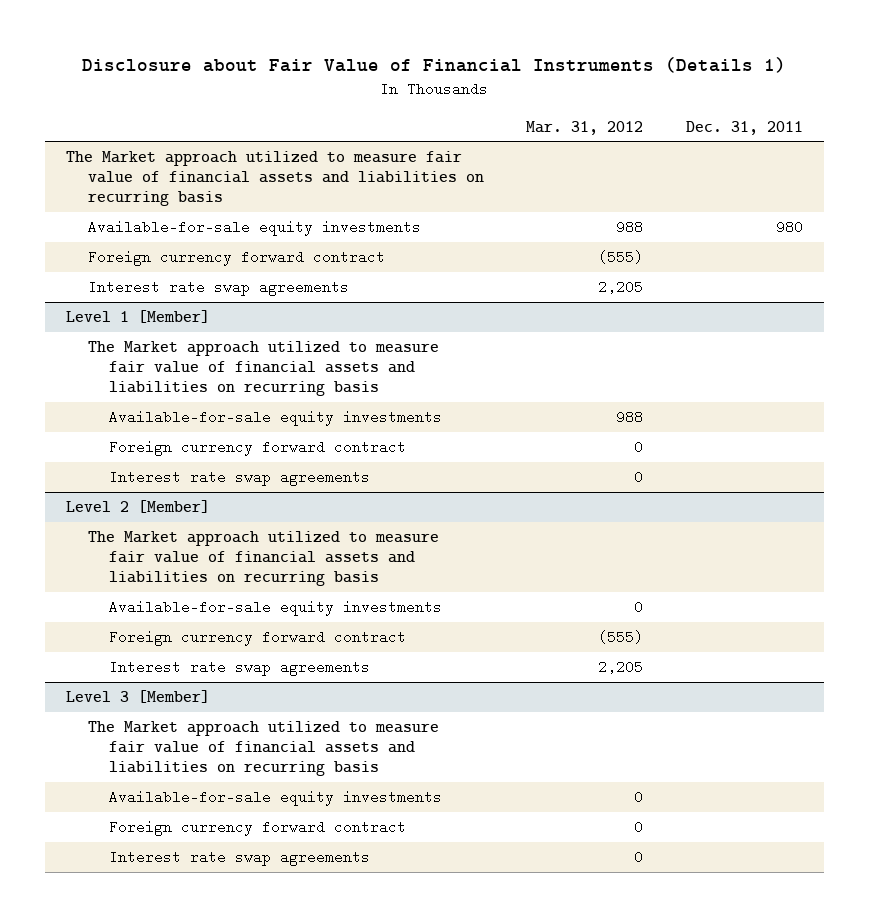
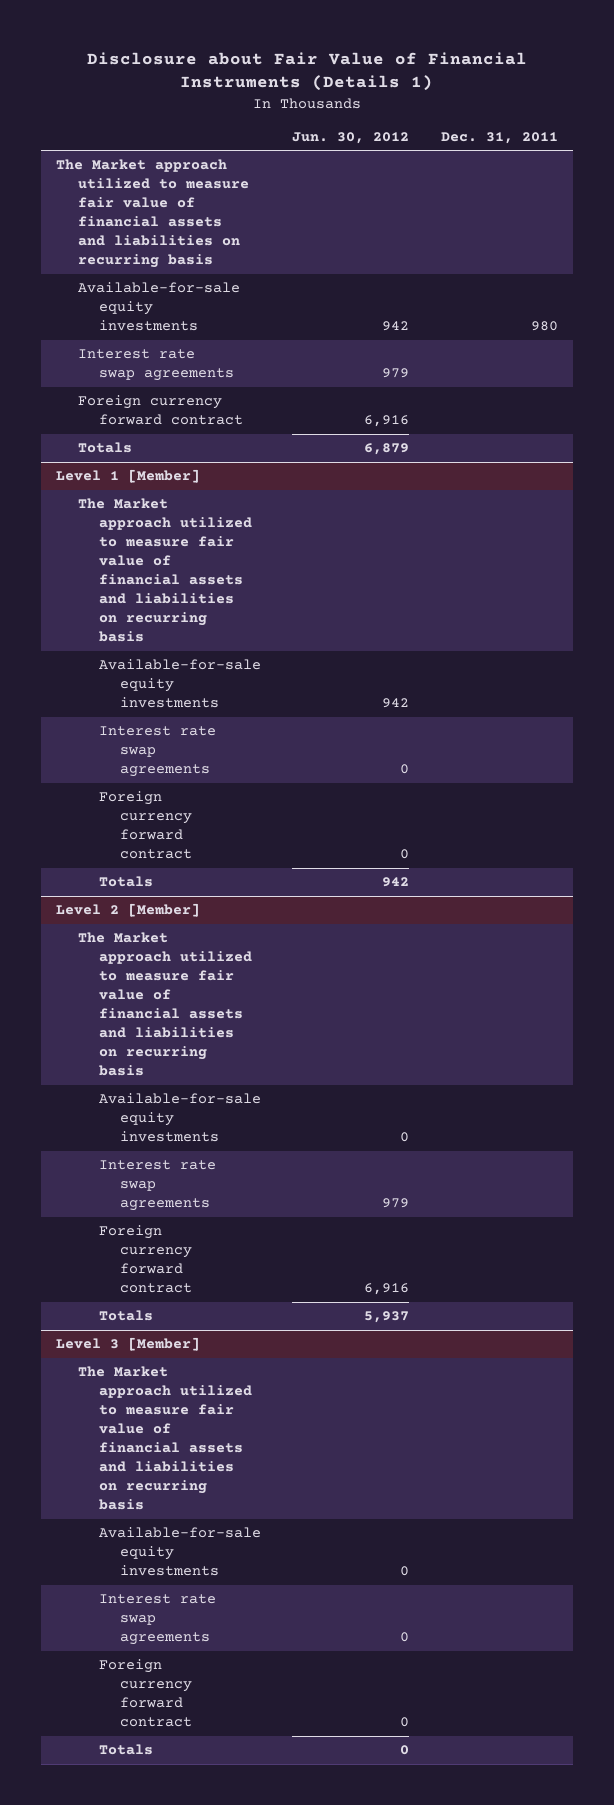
[526,120,644,135] Mar. 31, 2012 -> none
none -> [292,131,410,144] Jun. 30, 2012
[87,250,385,267] Foreign currency forward contract -> [77,395,243,426] Foreign currency forward contract
none -> [77,442,132,454] Totals
[109,440,407,457] Foreign currency forward contract -> [98,791,193,860] Foreign currency forward contract
none -> [98,876,153,888] Totals
[109,630,407,647] Foreign currency forward contract -> [98,1225,193,1294] Foreign currency forward contract
none -> [98,1310,153,1322] Totals
[109,820,407,837] Foreign currency forward contract -> [98,1659,193,1728] Foreign currency forward contract
none -> [98,1744,153,1756] Totals

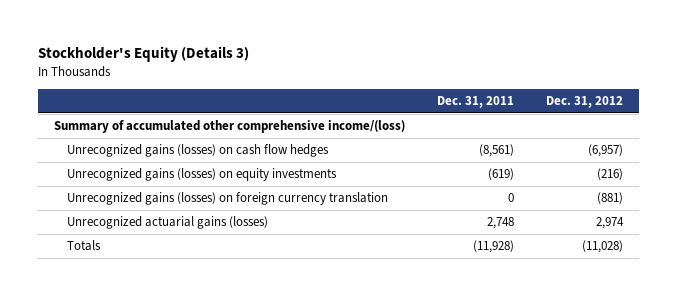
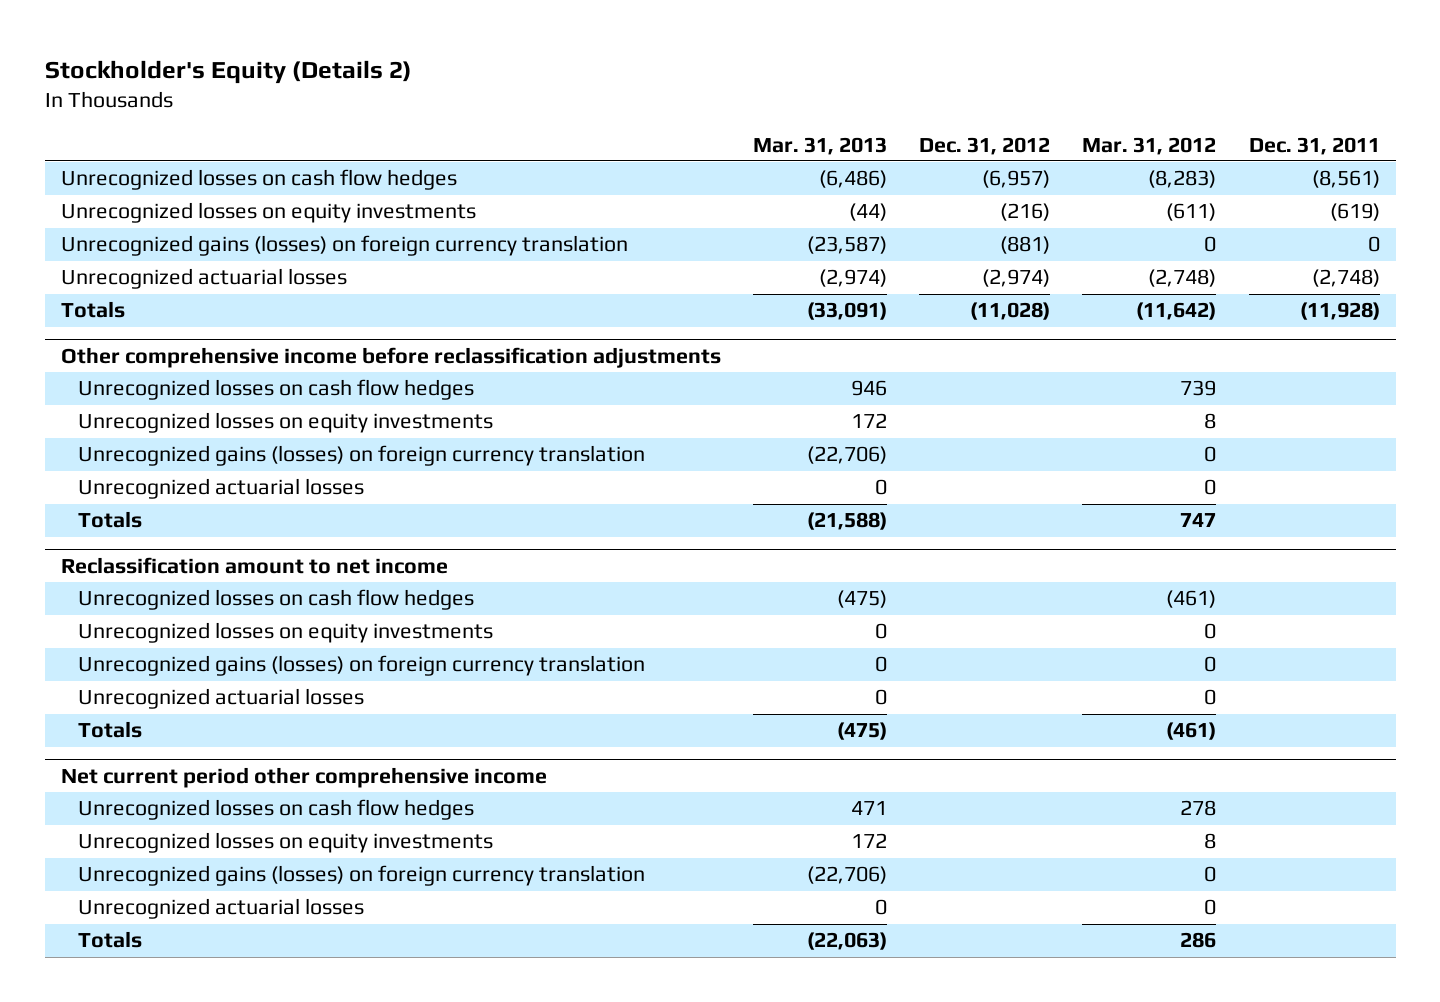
[38,46,250,63] Stockholder's Equity (Details 3) -> [44,59,412,84] Stockholder's Equity (Details 2)
none -> [752,136,887,155] Mar. 31, 2013
none -> [1082,136,1217,155] Mar. 31, 2012
[54,120,406,134] Summary of accumulated other comprehensive income/(loss) -> none
[67,144,330,158] Unrecognized gains (losses) on cash flow hedges -> [60,169,457,191] Unrecognized losses on cash flow hedges
[67,168,338,182] Unrecognized gains (losses) on equity investments -> [60,202,476,224] Unrecognized losses on equity investments
[67,216,269,230] Unrecognized actuarial gains (losses) -> [60,268,347,290] Unrecognized actuarial losses
[487,217,515,230] 2,748 -> [1311,269,1380,288] (2,748)
[596,217,625,230] 2,974 -> [982,269,1051,288] (2,974)
none -> [60,347,721,369] Other comprehensive income before reclassification adjustments
none -> [78,379,475,401] Unrecognized losses on cash flow hedges
none -> [78,412,494,434] Unrecognized losses on equity investments
none -> [78,445,646,467] Unrecognized gains (losses) on foreign currency translation
none -> [78,478,365,500] Unrecognized actuarial losses
none -> [78,511,143,529] Totals
none -> [60,557,448,575] Reclassification amount to net income
none -> [78,589,475,611] Unrecognized losses on cash flow hedges
none -> [78,622,494,644] Unrecognized losses on equity investments
none -> [78,655,646,677] Unrecognized gains (losses) on foreign currency translation
none -> [78,688,365,710] Unrecognized actuarial losses
none -> [78,721,143,739] Totals
none -> [60,767,547,789] Net current period other comprehensive income
none -> [78,799,475,821] Unrecognized losses on cash flow hedges
none -> [78,832,494,854] Unrecognized losses on equity investments
none -> [78,865,646,887] Unrecognized gains (losses) on foreign currency translation
none -> [78,898,365,920] Unrecognized actuarial losses
none -> [78,931,143,949] Totals

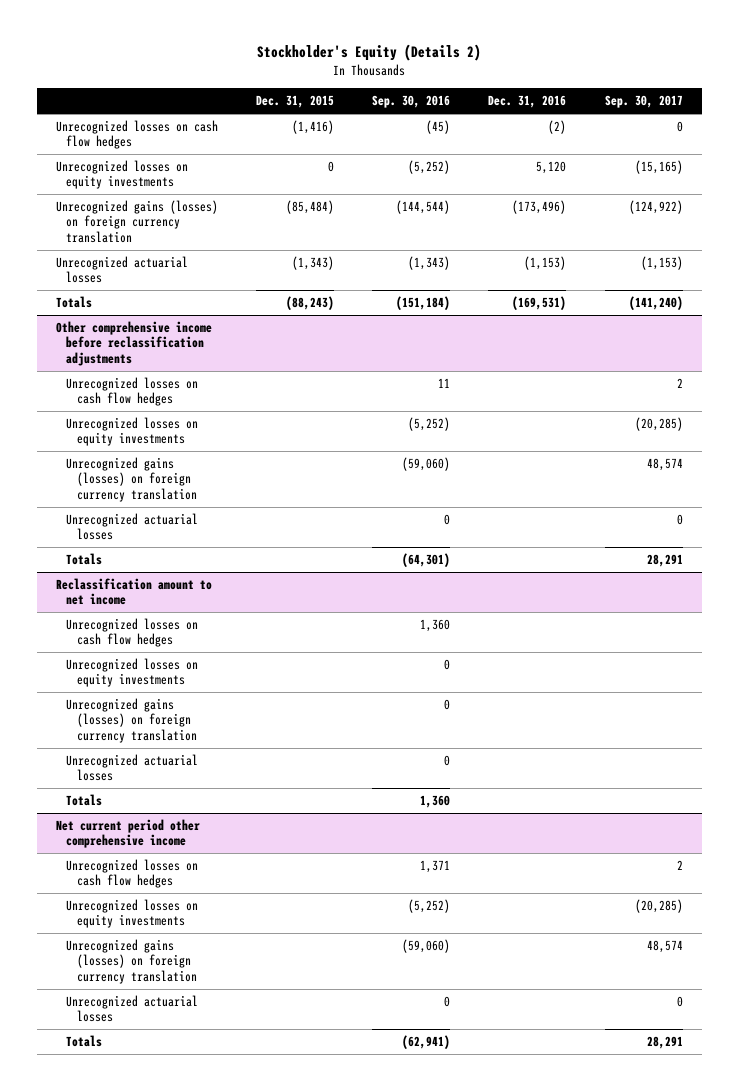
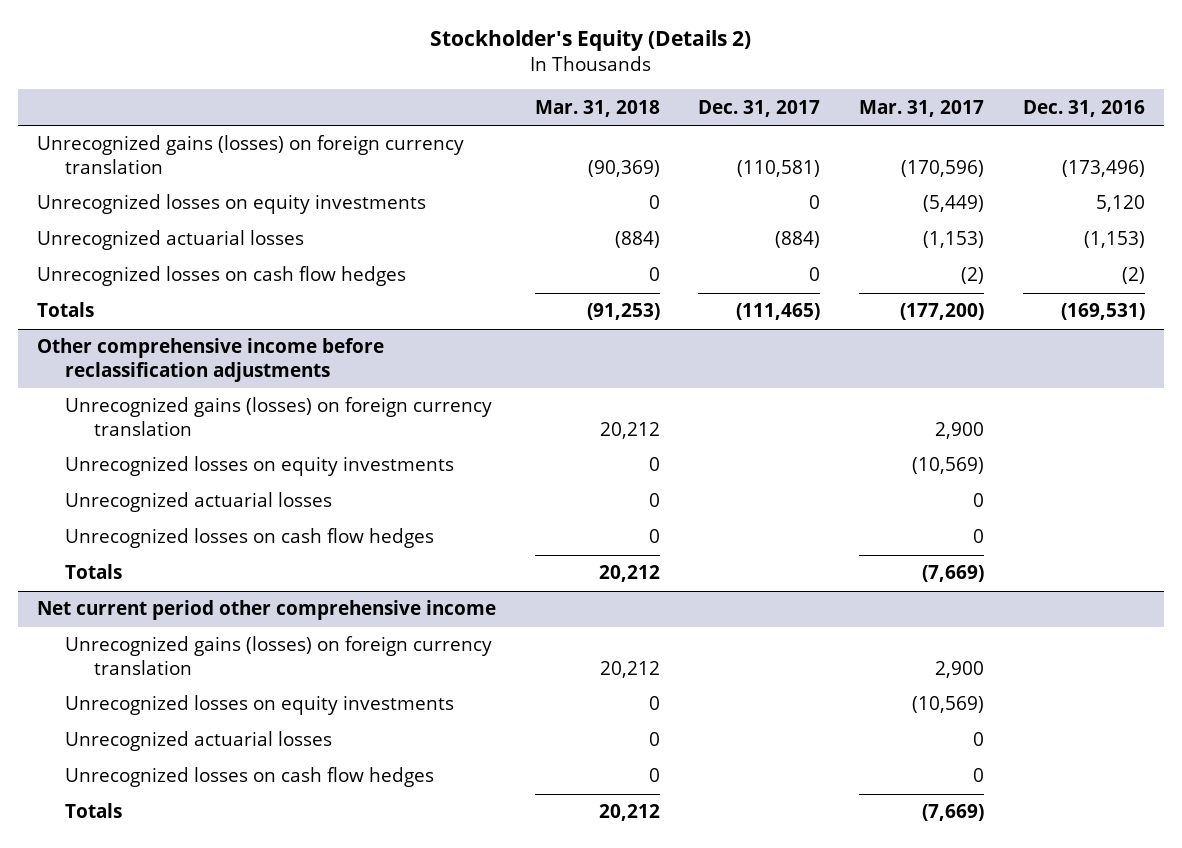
[256,95,335,109] Dec. 31, 2015 -> none
[372,95,451,109] Sep. 30, 2016 -> none
[604,95,683,109] Sep. 30, 2017 -> none
none -> [534,99,660,117] Mar. 31, 2018
none -> [698,99,821,117] Dec. 31, 2017
none -> [859,99,985,117] Mar. 31, 2017
[55,160,188,190] Unrecognized losses on equity investments -> [37,194,427,215] Unrecognized losses on equity investments
[55,120,218,150] Unrecognized losses on cash flow hedges -> [37,266,407,287] Unrecognized losses on cash flow hedges
[66,417,199,447] Unrecognized losses on equity investments -> [65,456,455,477] Unrecognized losses on equity investments
[66,377,199,407] Unrecognized losses on cash flow hedges -> [65,528,435,549] Unrecognized losses on cash flow hedges
[55,578,212,606] Reclassification amount to net income -> none
[66,618,199,648] Unrecognized losses on cash flow hedges -> none
[66,658,199,688] Unrecognized losses on equity investments -> none
[66,698,197,743] Unrecognized gains (losses) on foreign currency translation -> none
[66,754,199,782] Unrecognized actuarial losses -> none
[66,794,103,807] Totals -> none
[66,899,199,929] Unrecognized losses on equity investments -> [65,695,455,716] Unrecognized losses on equity investments
[66,859,199,889] Unrecognized losses on cash flow hedges -> [65,767,435,788] Unrecognized losses on cash flow hedges

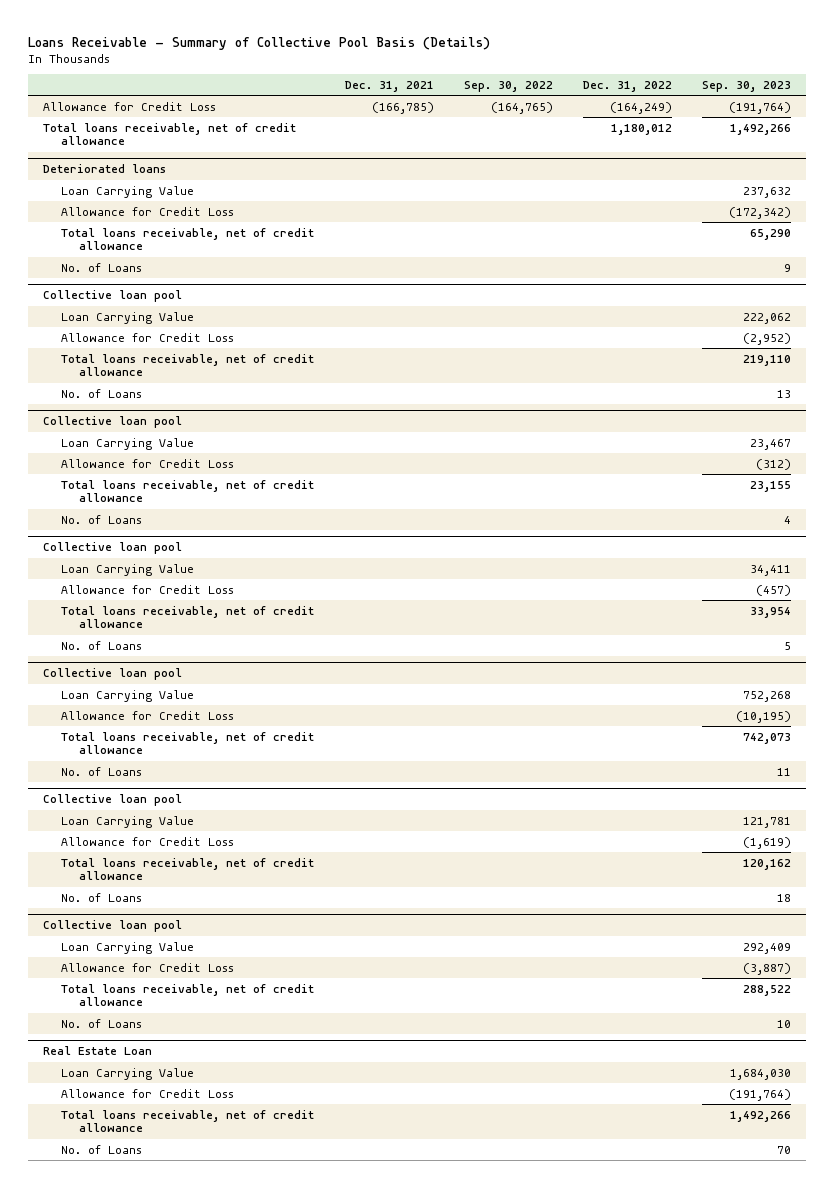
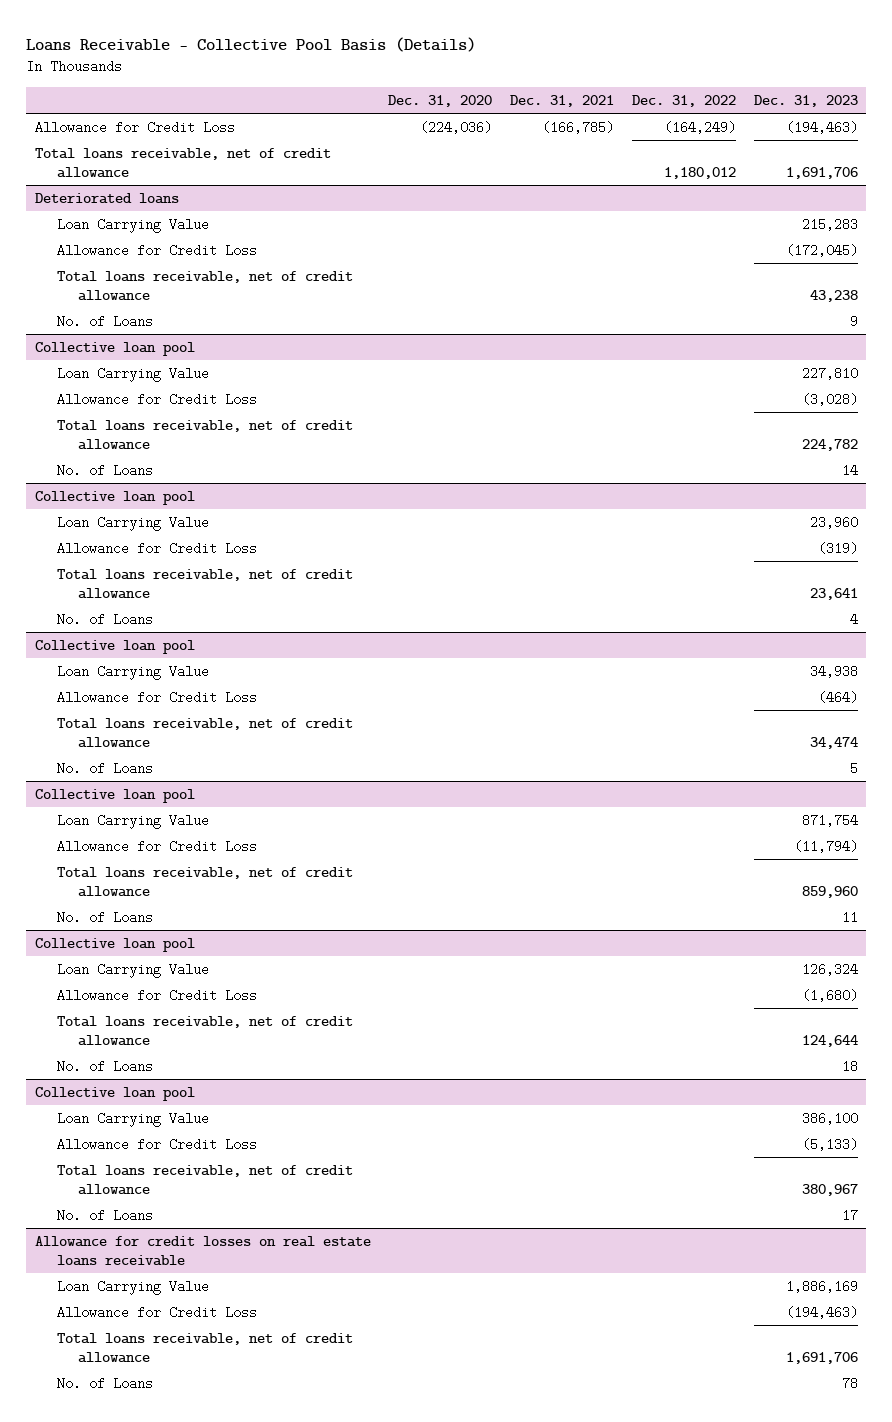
[28,36,491,50] Loans Receivable - Summary of Collective Pool Basis (Details) -> [25,36,476,52] Loans Receivable - Collective Pool Basis (Details)
[463,80,553,92] Sep. 30, 2022 -> none
[701,80,791,92] Sep. 30, 2023 -> none
none -> [388,94,493,107] Dec. 31, 2020
none -> [753,94,858,107] Dec. 31, 2023
[43,1046,153,1056] Real Estate Loan -> [34,1235,371,1266] Allowance for credit losses on real estate loans receivable

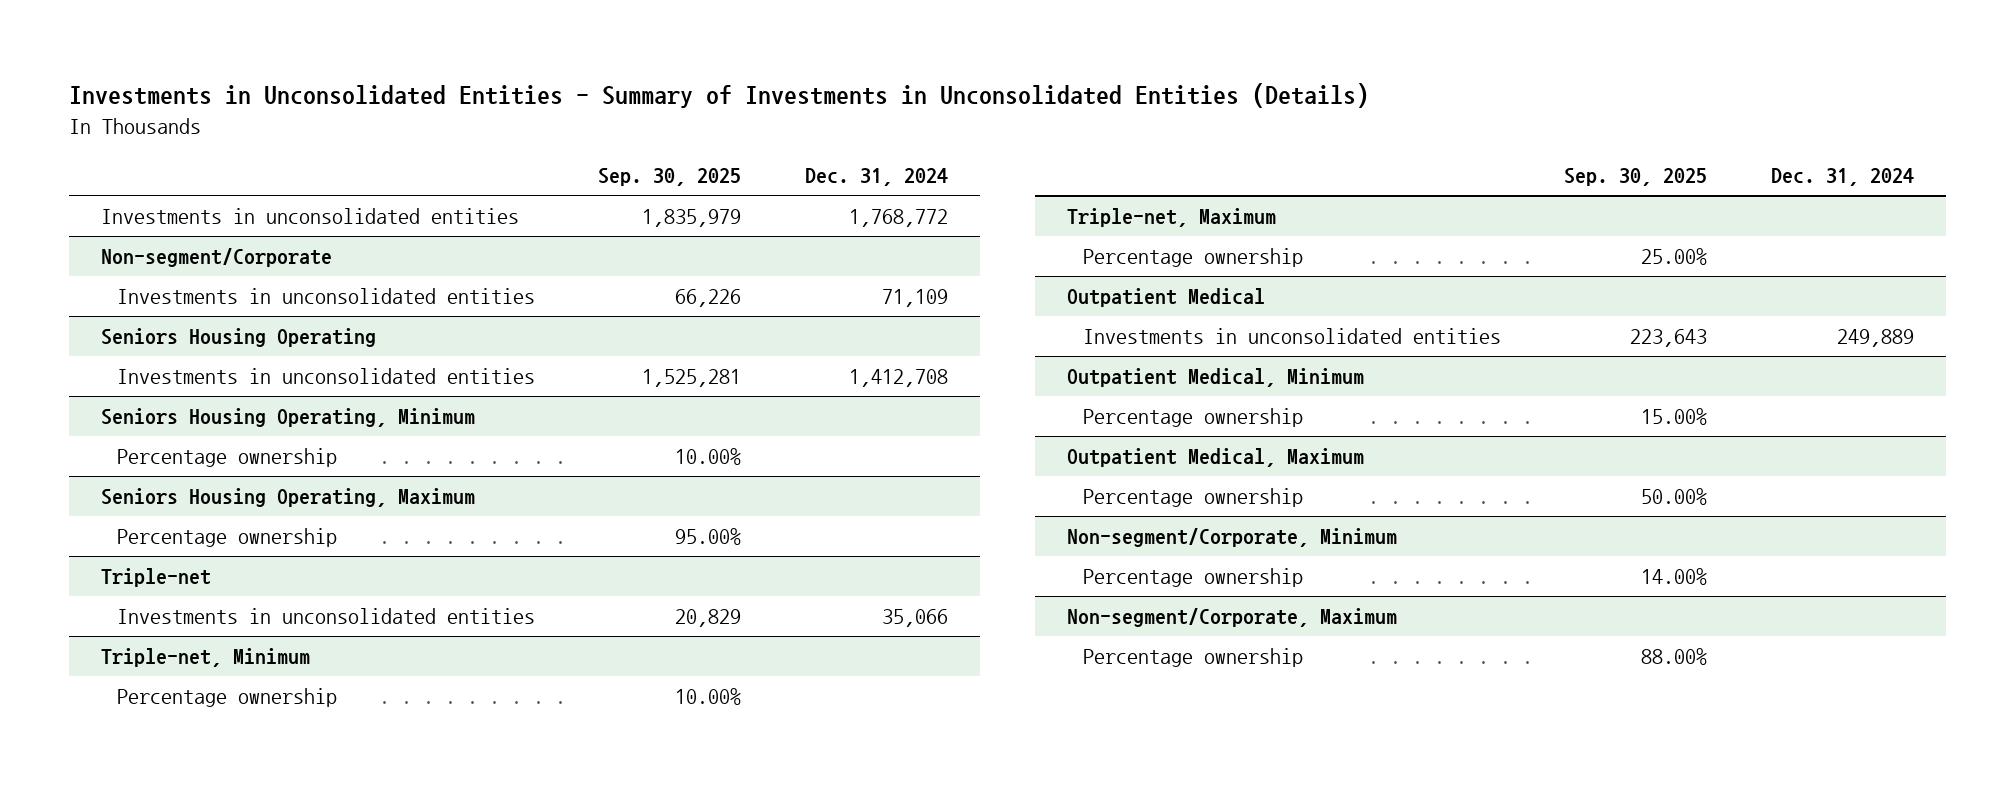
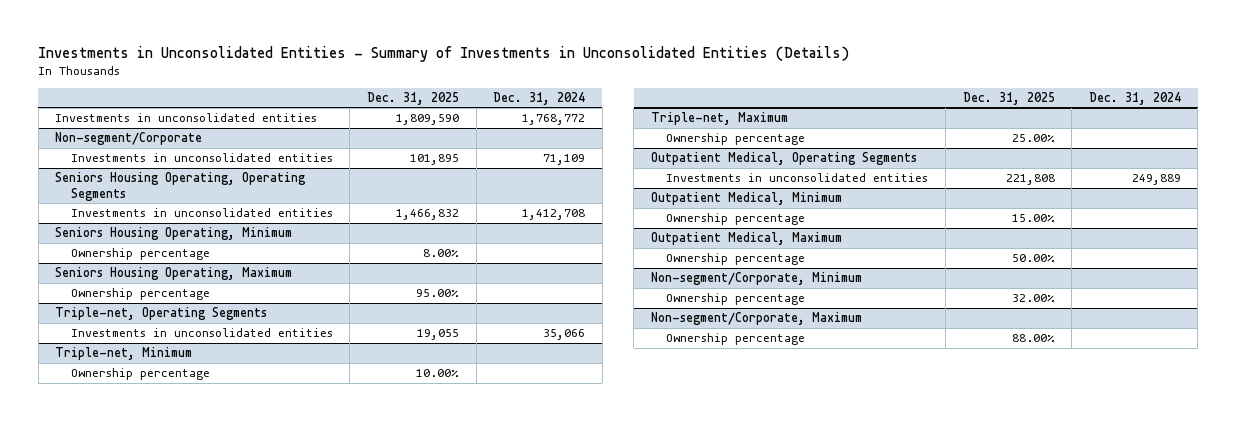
[598,168,742,187] Sep. 30, 2025 -> none
none -> [366,91,459,105] Dec. 31, 2025
[101,328,377,348] Seniors Housing Operating -> [55,172,307,201] Seniors Housing Operating, Operating Segments
[116,448,337,468] Percentage ownership -> [70,248,210,261] Ownership percentage
[116,528,337,548] Percentage ownership -> [70,288,210,301] Ownership percentage
[101,568,212,588] Triple-net -> [55,307,268,321] Triple-net, Operating Segments
[116,688,337,708] Percentage ownership -> [70,368,210,381] Ownership percentage
[1082,248,1303,268] Percentage ownership -> [666,133,806,146] Ownership percentage
[1067,288,1266,308] Outpatient Medical -> [650,152,917,166] Outpatient Medical, Operating Segments
[1082,408,1303,428] Percentage ownership -> [666,213,806,226] Ownership percentage
[1082,488,1303,508] Percentage ownership -> [666,253,806,266] Ownership percentage
[1082,568,1303,588] Percentage ownership -> [666,293,806,306] Ownership percentage
[1082,648,1303,668] Percentage ownership -> [666,333,806,346] Ownership percentage

